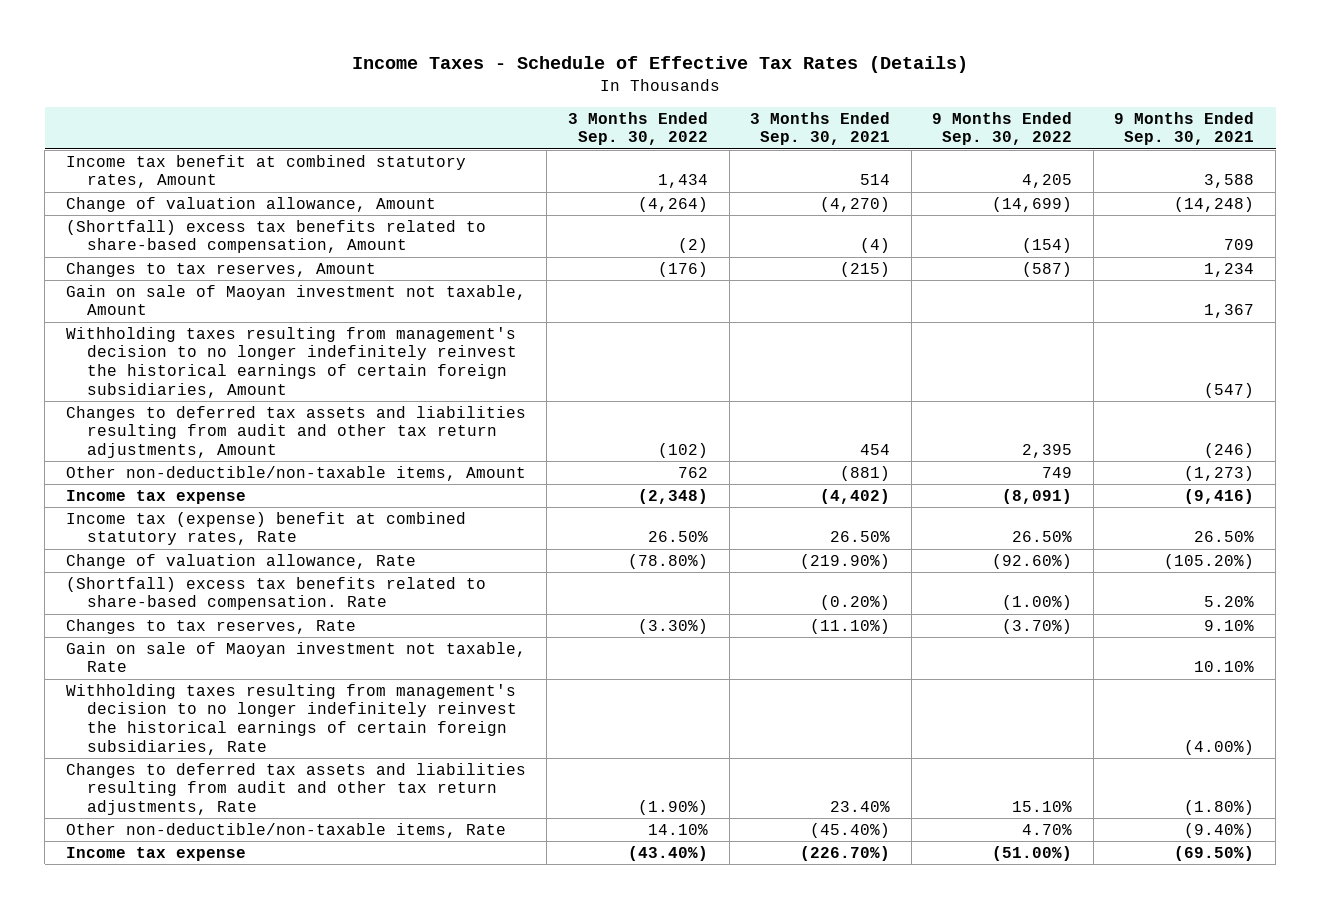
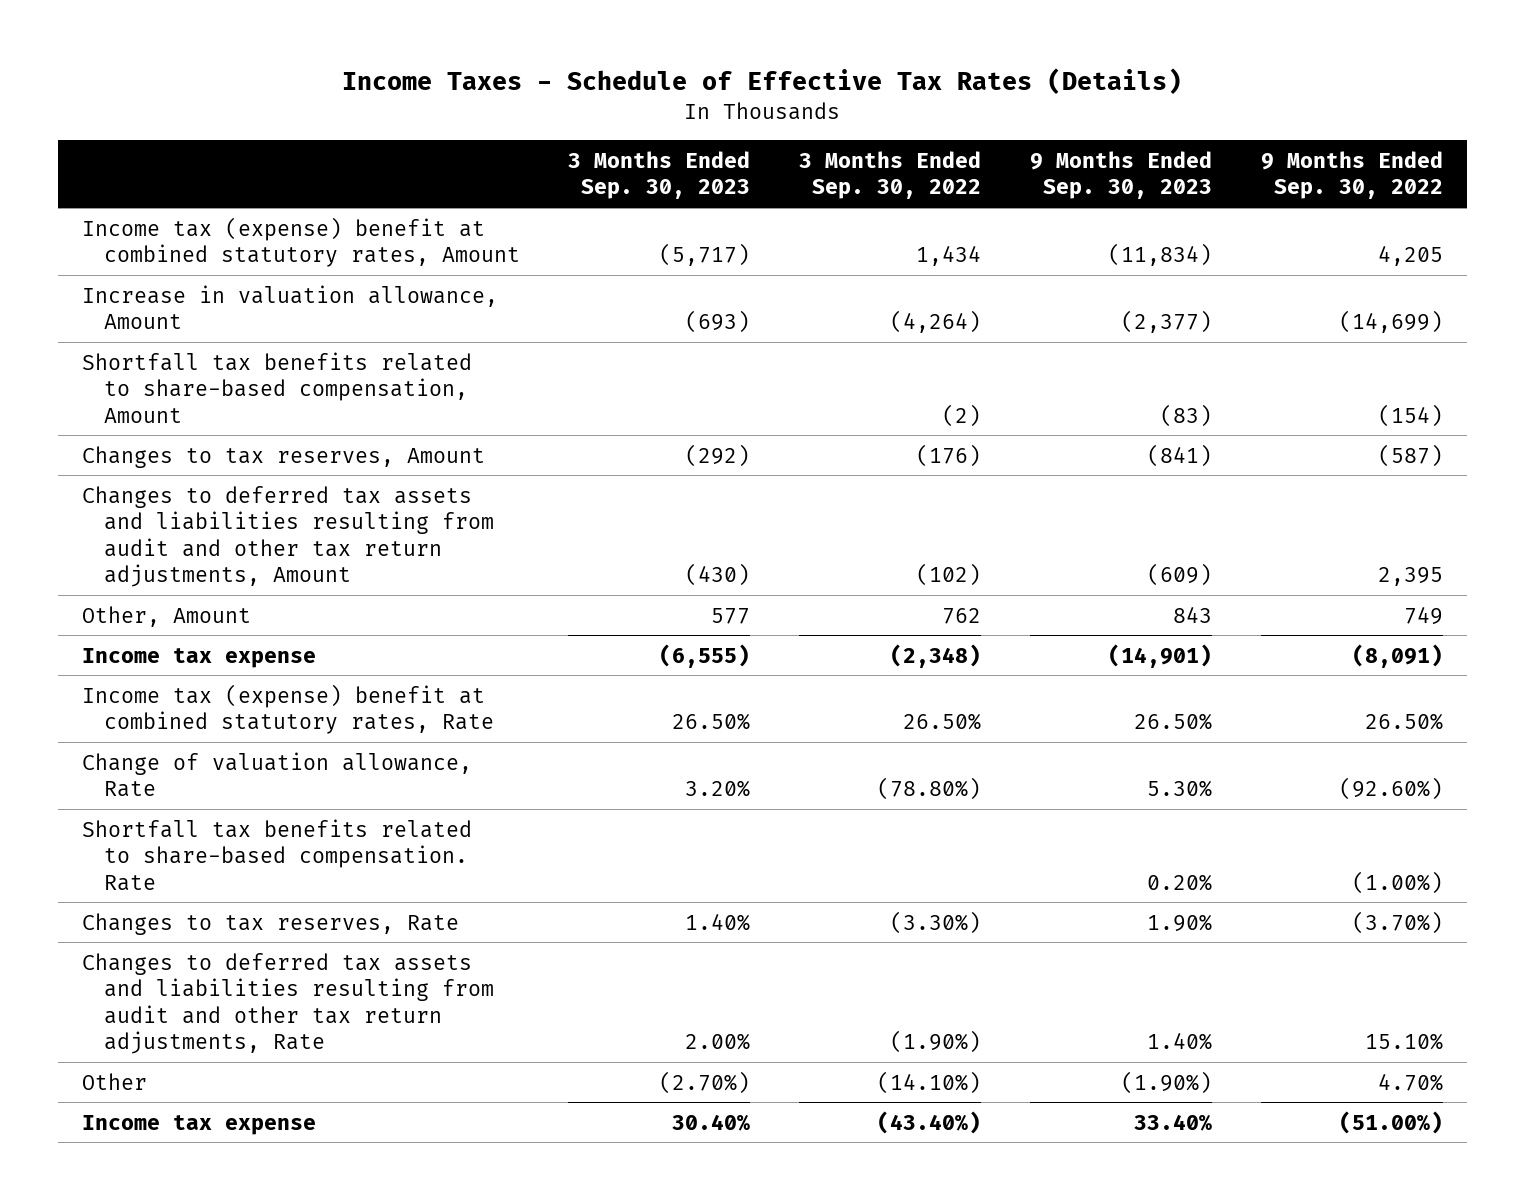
[750,111,891,146] 3 Months Ended Sep. 30, 2021 -> none
[1114,111,1255,146] 9 Months Ended Sep. 30, 2021 -> none
none -> [568,150,751,200] 3 Months Ended Sep. 30, 2023
none -> [1029,150,1212,200] 9 Months Ended Sep. 30, 2023
[65,154,466,189] Income tax benefit at combined statutory rates, Amount -> [82,216,520,268] Income tax (expense) benefit at combined statutory rates, Amount
[65,196,436,212] Change of valuation allowance, Amount -> [82,284,499,330] Increase in valuation allowance, Amount
[65,219,486,254] (Shortfall) excess tax benefits related to share-based compensation, Amount -> [82,351,473,423] Shortfall tax benefits related to share-based compensation, Amount
[65,284,526,316] Gain on sale of Maoyan investment not taxable, Amount -> none
[65,326,518,398] Withholding taxes resulting from management's decision to no longer indefinitely reinvest the historical earnings of certain foreign subsidiaries, Amount -> none
[65,465,526,481] Other non-deductible/non-taxable items, Amount -> [82,605,252,627] Other, Amount
[65,576,486,611] (Shortfall) excess tax benefits related to share-based compensation. Rate -> [82,818,473,891] Shortfall tax benefits related to share-based compensation. Rate
[65,641,526,673] Gain on sale of Maoyan investment not taxable, Rate -> none
[65,683,518,755] Withholding taxes resulting from management's decision to no longer indefinitely reinvest the historical earnings of certain foreign subsidiaries, Rate -> none
[65,822,506,838] Other non-deductible/non-taxable items, Rate -> none
none -> [82,1072,148,1090] Other

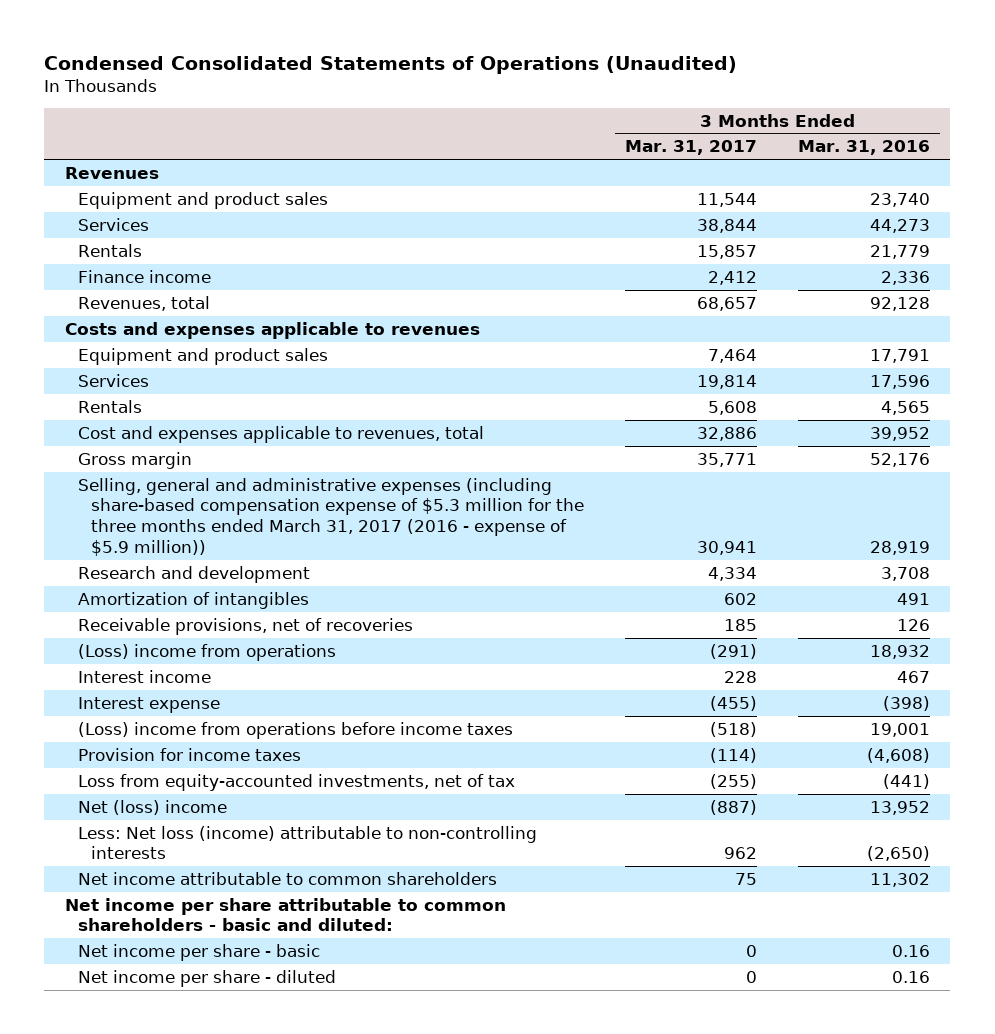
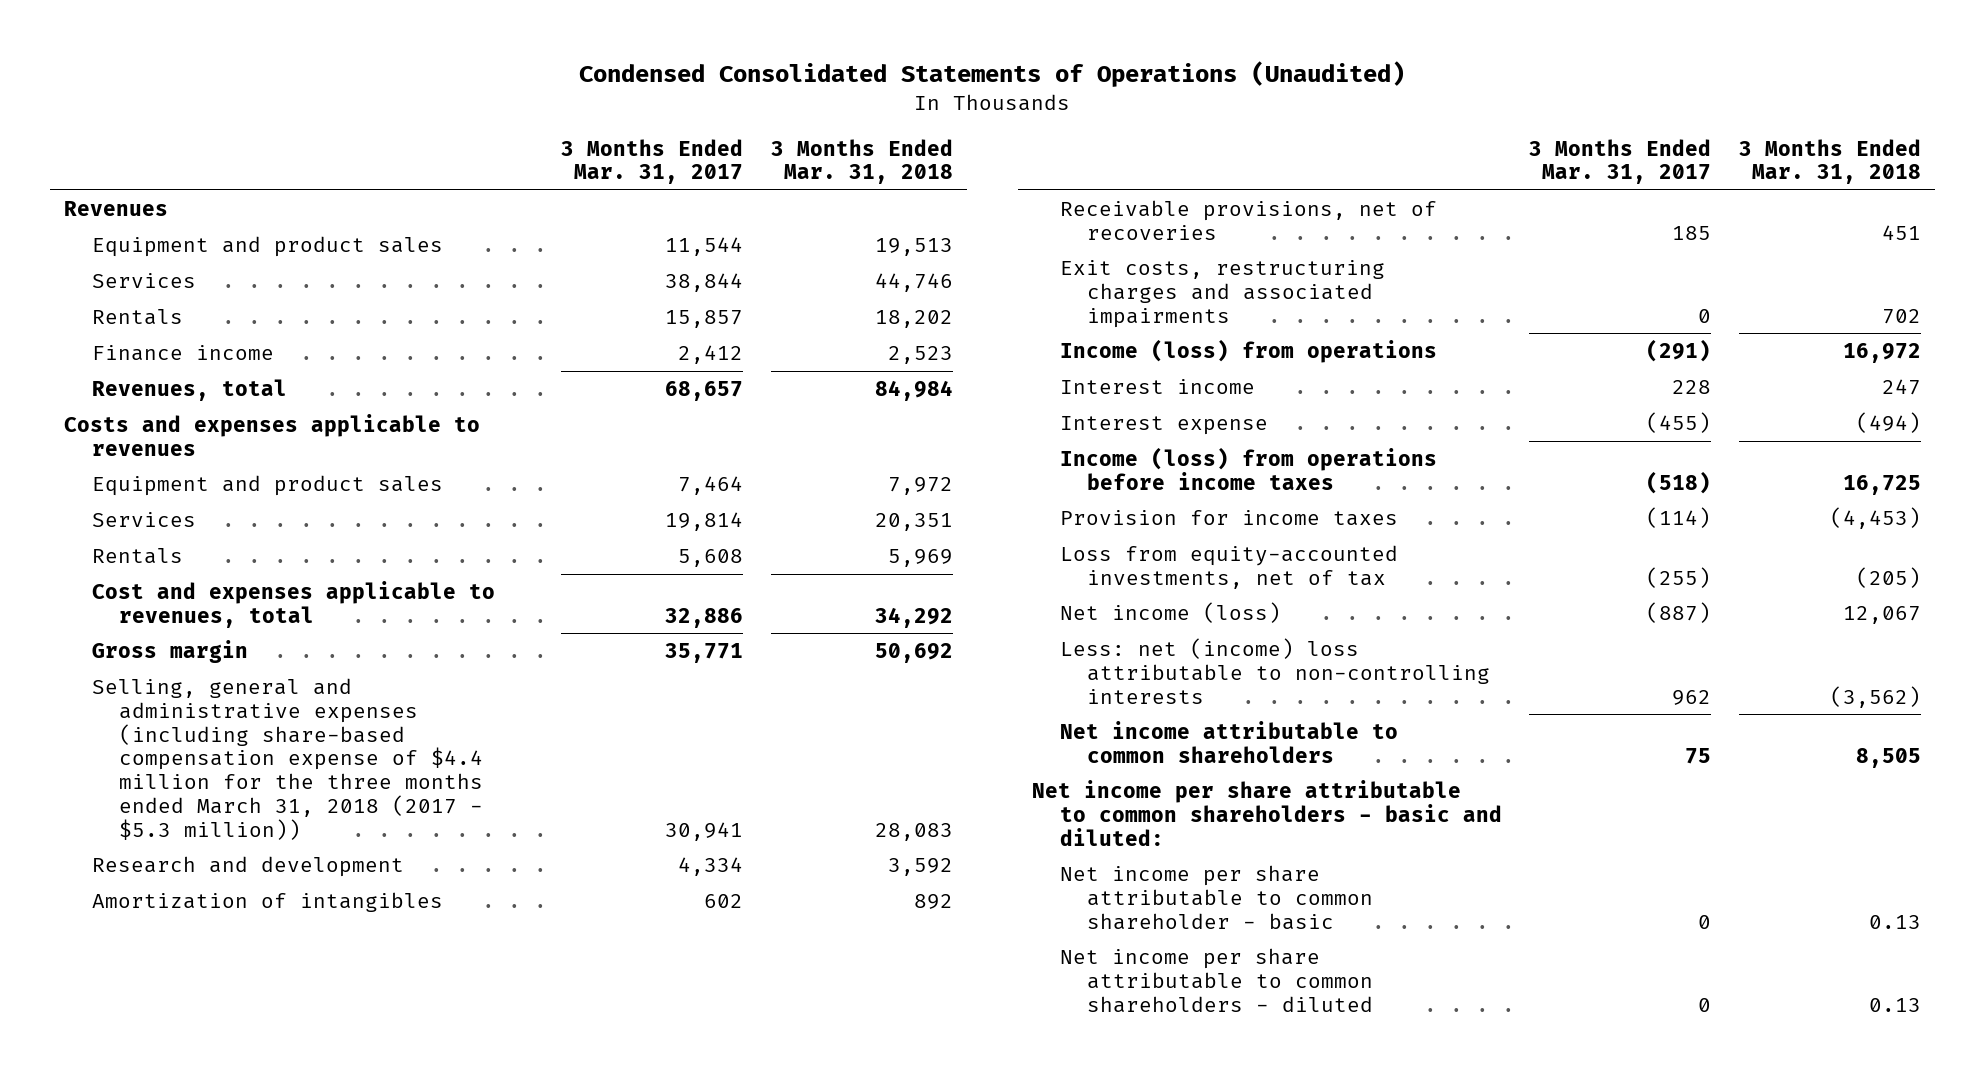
[797,140,930,156] Mar. 31, 2016 -> none
none -> [770,138,953,185] 3 Months Ended Mar. 31, 2018
[78,477,585,556] Selling, general and administrative expenses (including share-based compensation expense of $5.3 million for the three months ended March 31, 2017 (2016 - expense of $5.9 million)) -> [91,678,484,840] Selling, general and administrative expenses (including share-based compensation expense of $4.4 million for the three months ended March 31, 2018 (2017 - $5.3 million))
none -> [1059,260,1385,328] Exit costs, restructuring charges and associated impairments
[78,643,337,661] (Loss) income from operations -> [1059,339,1437,364] Income (loss) from operations
[78,721,514,739] (Loss) income from operations before income taxes -> [1059,447,1437,490] Income (loss) from operations before income taxes
[78,799,228,815] Net (loss) income -> [1059,602,1281,624] Net income (loss)
[78,825,538,860] Less: Net loss (income) attributable to non-controlling interests -> [1059,638,1491,704] Less: net (income) loss attributable to non-controlling interests
[78,943,321,961] Net income per share - basic -> [1059,865,1374,930] Net income per share attributable to common shareholder - basic
[78,969,337,987] Net income per share - diluted -> [1059,948,1374,1013] Net income per share attributable to common shareholders - diluted

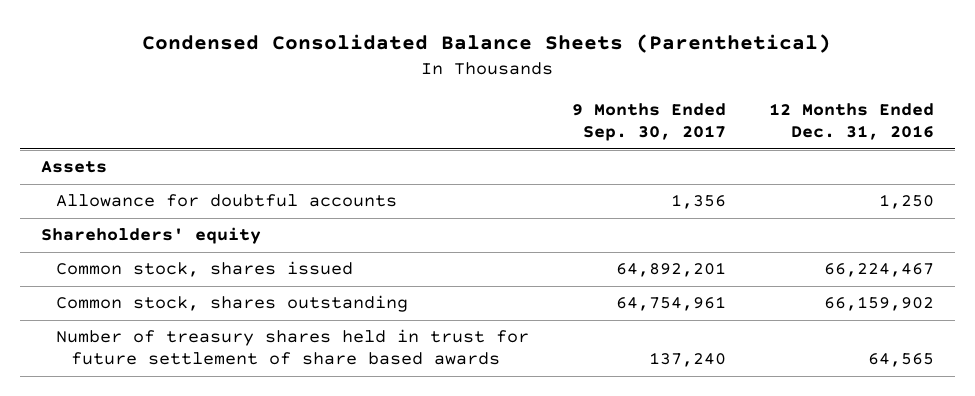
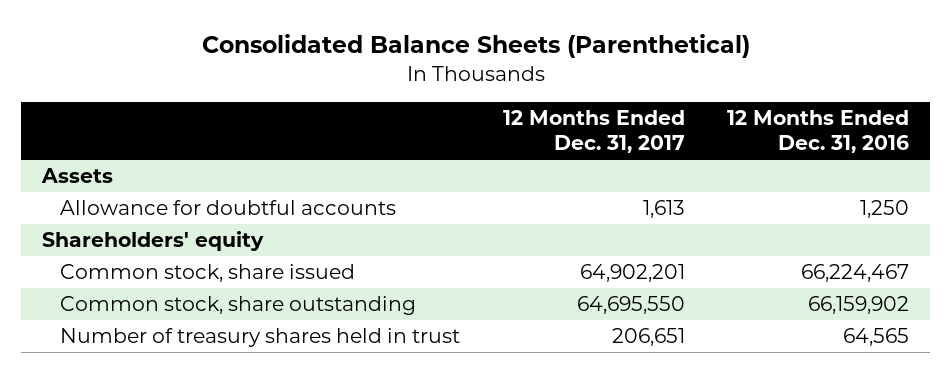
[142,34,832,54] Condensed Consolidated Balance Sheets (Parenthetical) -> [201,34,750,59] Consolidated Balance Sheets (Parenthetical)
[571,103,726,142] 9 Months Ended Sep. 30, 2017 -> none
none -> [502,109,685,154] 12 Months Ended Dec. 31, 2017
[56,261,354,278] Common stock, shares issued -> [60,264,356,283] Common stock, share issued
[56,295,409,313] Common stock, shares outstanding -> [60,296,417,316] Common stock, share outstanding
[56,329,530,366] Number of treasury shares held in trust for future settlement of share based awards -> [60,328,461,348] Number of treasury shares held in trust

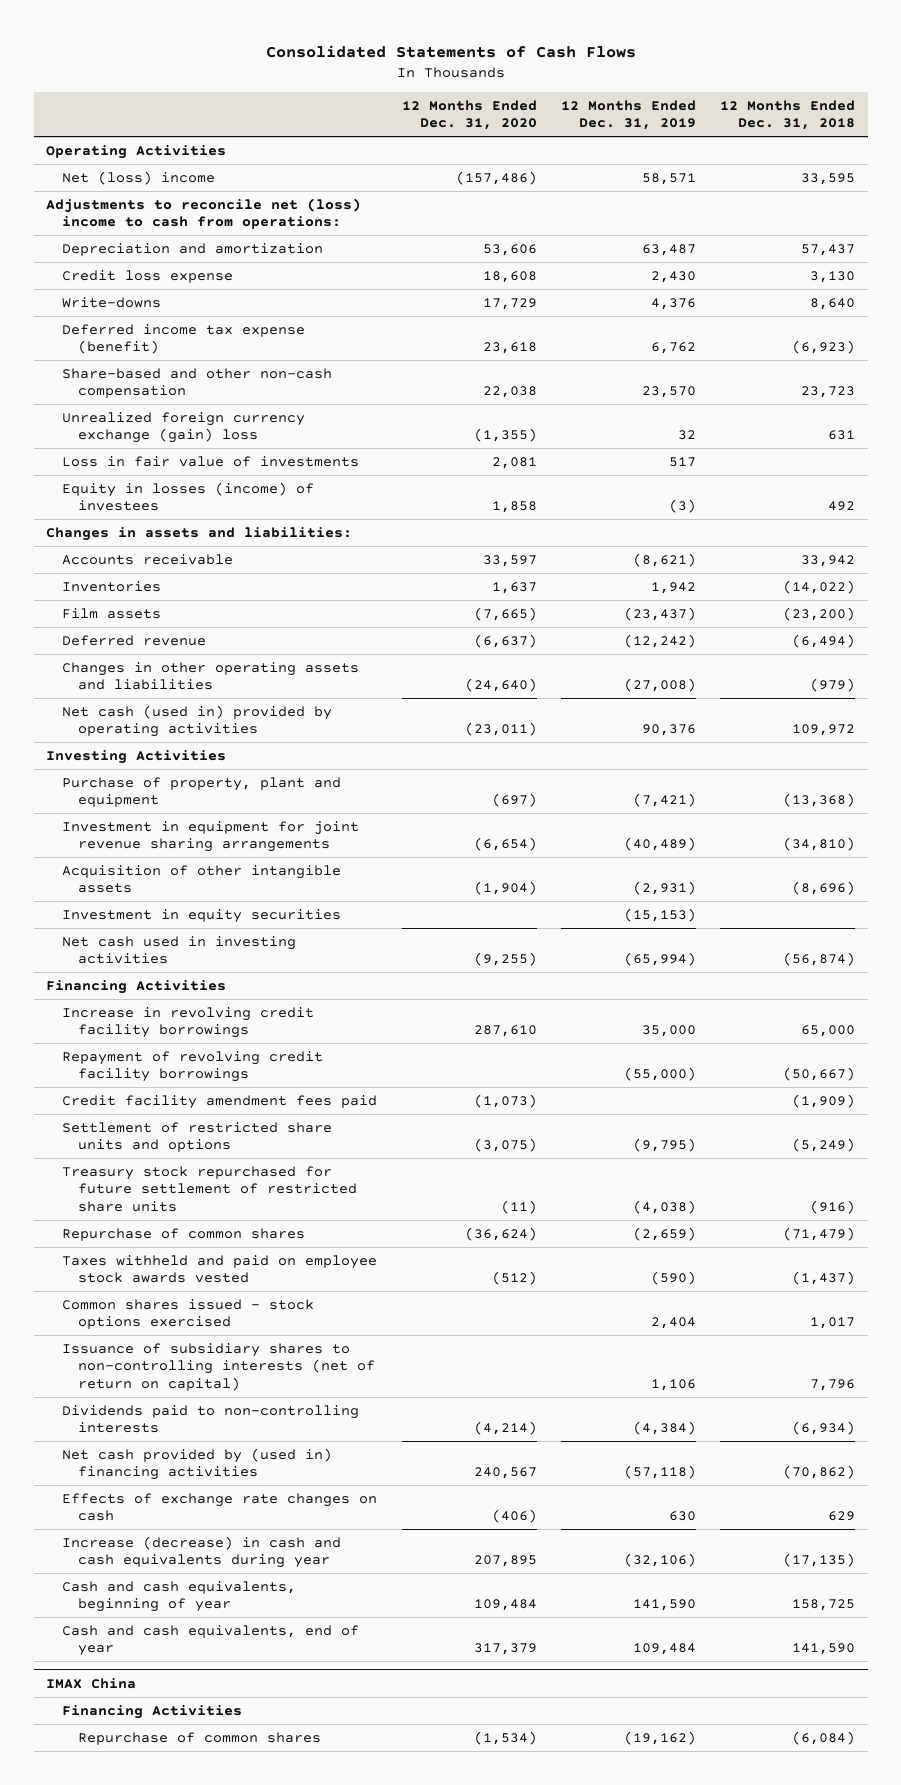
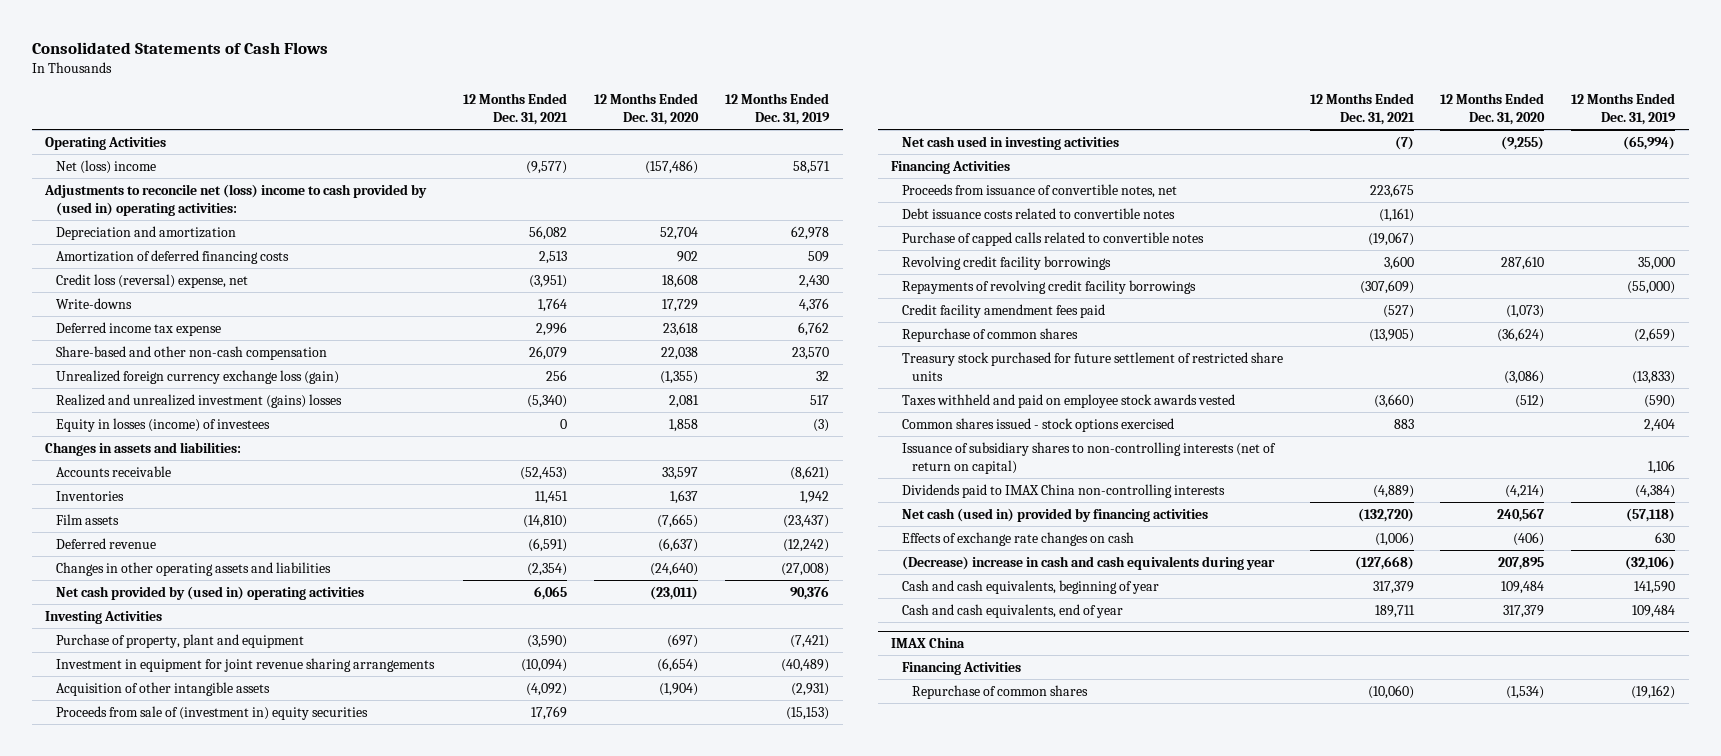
[720,99,856,131] 12 Months Ended Dec. 31, 2018 -> none
none -> [463,92,569,126] 12 Months Ended Dec. 31, 2021
[45,197,361,230] Adjustments to reconcile net (loss) income to cash from operations: -> [44,183,428,217] Adjustments to reconcile net (loss) income to cash provided by (used in) operating activities:
[482,243,537,256] 53,606 -> [660,226,699,240] 52,704
[641,243,696,256] 63,487 -> [791,225,830,240] 62,978
none -> [55,249,289,264] Amortization of deferred financing costs
[62,269,234,283] Credit loss expense -> [55,273,248,288] Credit loss (reversal) expense, net
[62,323,306,355] Deferred income tax expense (benefit) -> [55,321,221,336] Deferred income tax expense
[62,411,306,444] Unrealized foreign currency exchange (gain) loss -> [55,369,339,384] Unrealized foreign currency exchange loss (gain)
[62,455,360,467] Loss in fair value of investments -> [55,393,342,408] Realized and unrealized investment (gains) losses
[62,704,333,738] Net cash (used in) provided by operating activities -> [55,585,364,600] Net cash provided by (used in) operating activities
[62,908,342,923] Investment in equity securities -> [55,705,368,720] Proceeds from sale of (investment in) equity securities
none -> [901,183,1177,198] Proceeds from issuance of convertible notes, net
none -> [901,207,1175,219] Debt issuance costs related to convertible notes
none -> [901,231,1204,246] Purchase of capped calls related to convertible notes
[62,1006,315,1039] Increase in revolving credit facility borrowings -> [901,255,1111,270] Revolving credit facility borrowings
[62,1050,324,1083] Repayment of revolving credit facility borrowings -> [901,279,1196,294] Repayments of revolving credit facility borrowings
[62,1121,333,1153] Settlement of restricted share units and options -> none
[62,1165,358,1212] Treasury stock repurchased for future settlement of restricted share units -> none
none -> [901,351,1283,382] Treasury stock purchased for future settlement of restricted share units
[62,1404,360,1434] Dividends paid to non-controlling interests -> [901,483,1225,498] Dividends paid to IMAX China non-controlling interests
[62,1447,333,1481] Net cash provided by (used in) financing activities -> [901,507,1208,522] Net cash (used in) provided by financing activities
[62,1535,342,1569] Increase (decrease) in cash and cash equivalents during year -> [901,555,1275,570] (Decrease) increase in cash and cash equivalents during year

